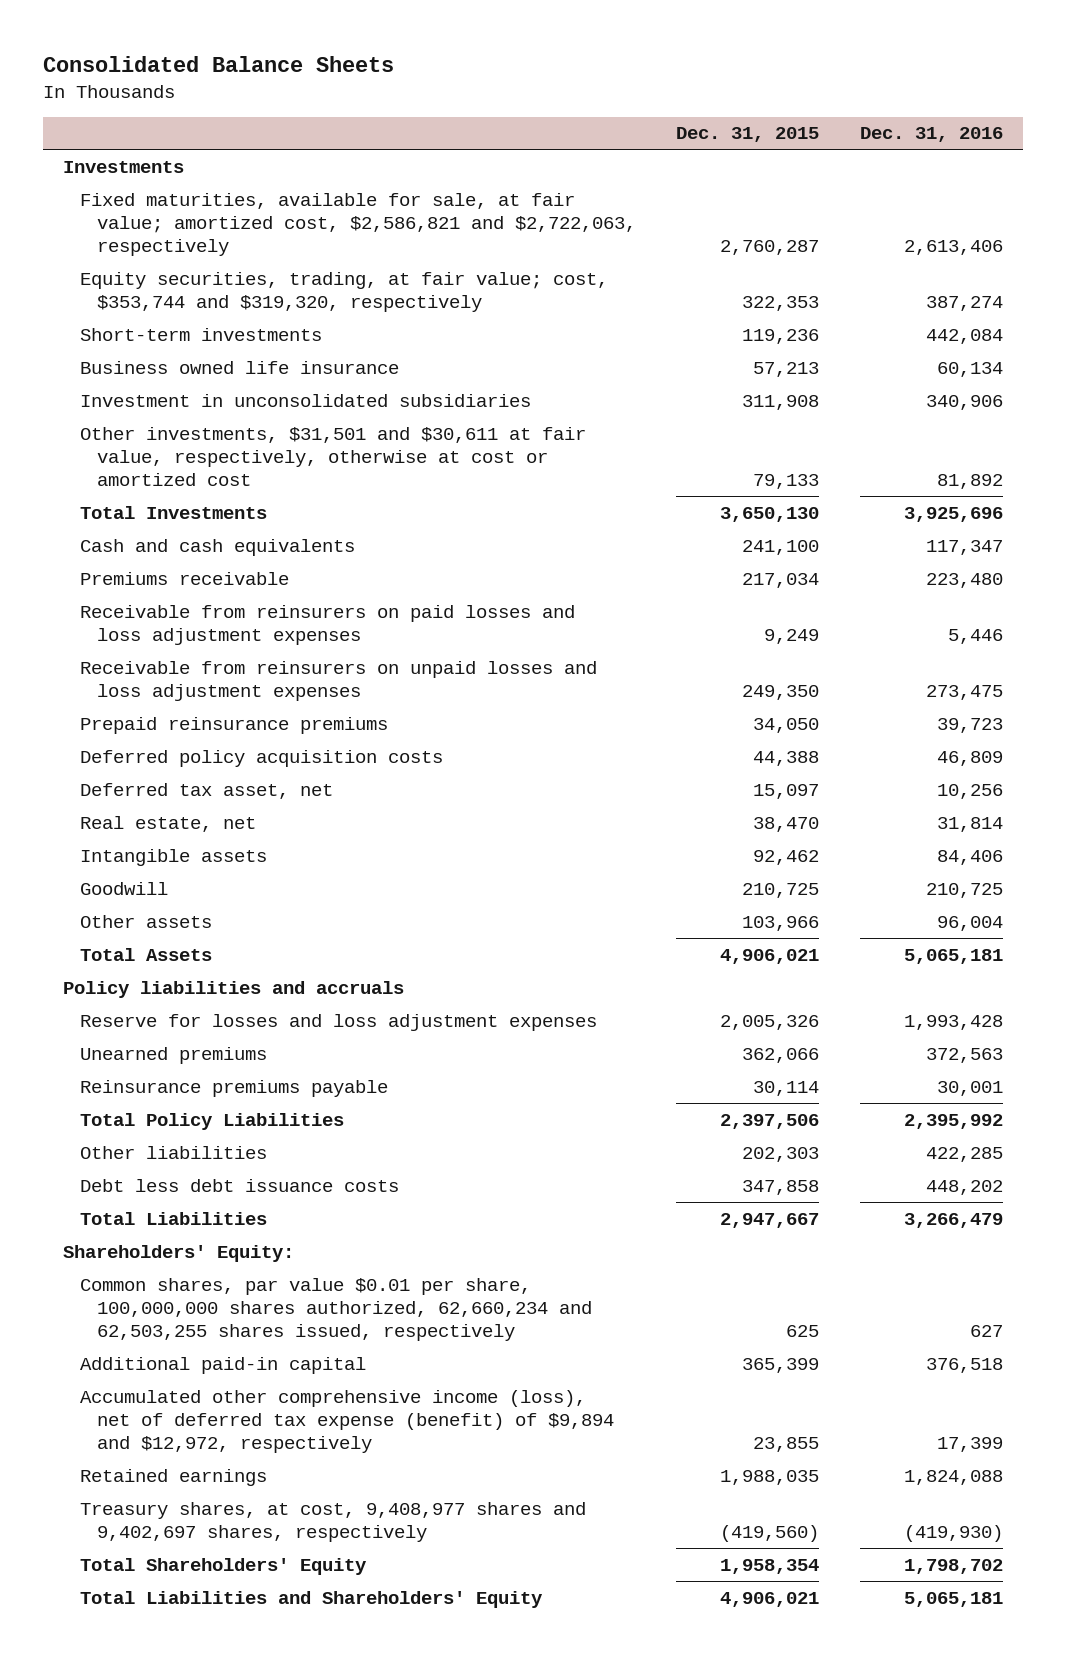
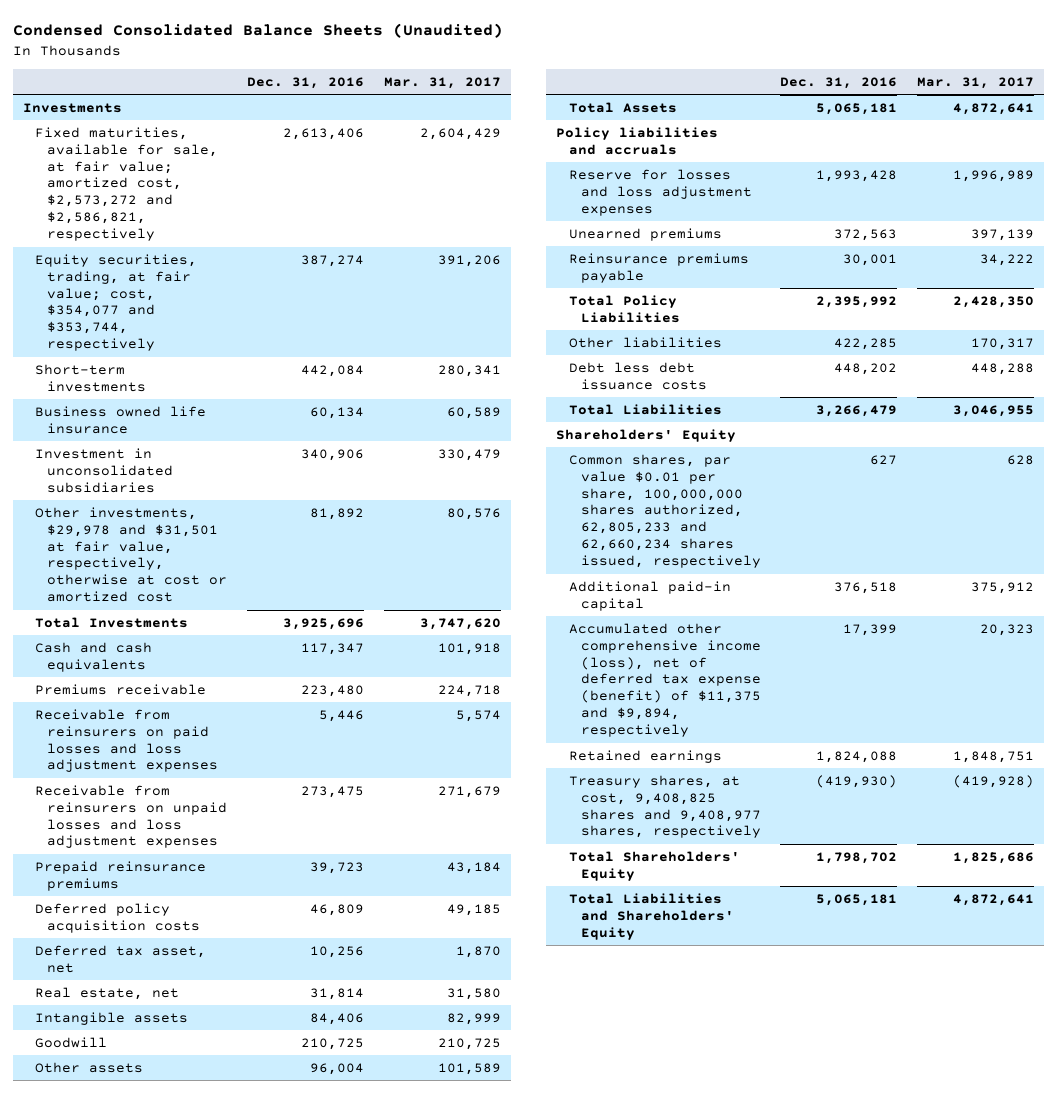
[42,56,394,73] Consolidated Balance Sheets -> [13,23,504,39] Condensed Consolidated Balance Sheets (Unaudited)
[676,127,820,143] Dec. 31, 2015 -> none
none -> [383,76,501,89] Mar. 31, 2017
[79,192,636,256] Fixed maturities, available for sale, at fair value; amortized cost, $2,586,821 and $2,722,063, respectively -> [35,126,219,242] Fixed maturities, available for sale, at fair value; amortized cost, $2,573,272 and $2,586,821, respectively
[79,271,608,312] Equity securities, trading, at fair value; cost, $353,744 and $319,320, respectively -> [35,253,198,352] Equity securities, trading, at fair value; cost, $354,077 and $353,744, respectively
[79,426,586,486] Other investments, $31,501 and $30,611 at fair value, respectively, otherwise at cost or amortized cost -> [35,506,228,603] Other investments, $29,978 and $31,501 at fair value, respectively, otherwise at cost or amortized cost
[63,1244,295,1262] Shareholders' Equity: -> [556,428,737,442] Shareholders' Equity
[79,1277,592,1341] Common shares, par value $0.01 per share, 100,000,000 shares authorized, 62,660,234 and 62,503,255 shares issued, respectively -> [568,453,761,569] Common shares, par value $0.01 per share, 100,000,000 shares authorized, 62,805,233 and 62,660,234 shares issued, respectively
[79,1389,614,1453] Accumulated other comprehensive income (loss), net of deferred tax expense (benefit) of $9,894 and $12,972, respectively -> [568,622,761,738] Accumulated other comprehensive income (loss), net of deferred tax expense (benefit) of $11,375 and $9,894, respectively
[79,1501,586,1542] Treasury shares, at cost, 9,408,977 shares and 9,402,697 shares, respectively -> [568,774,761,839] Treasury shares, at cost, 9,408,825 shares and 9,408,977 shares, respectively

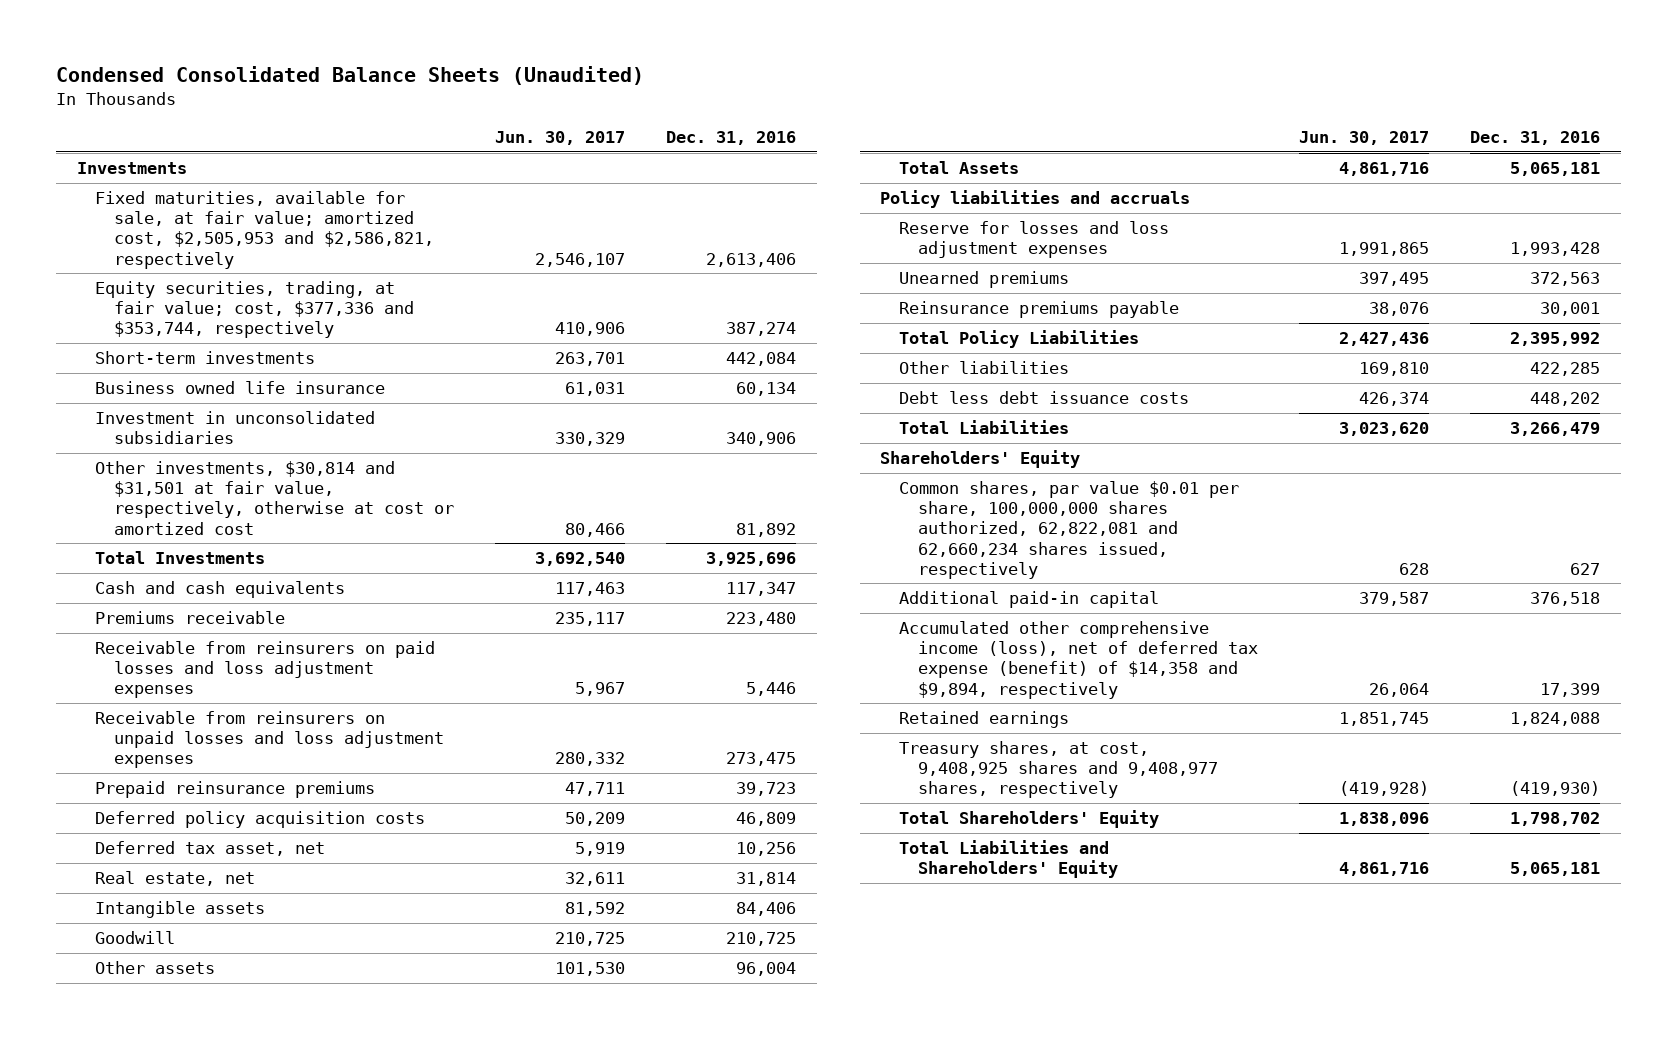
[383,76,501,89] Mar. 31, 2017 -> none
none -> [495,131,626,146] Jun. 30, 2017
[35,126,219,242] Fixed maturities, available for sale, at fair value; amortized cost, $2,573,272 and $2,586,821, respectively -> [95,190,434,269] Fixed maturities, available for sale, at fair value; amortized cost, $2,505,953 and $2,586,821, respectively
[35,253,198,352] Equity securities, trading, at fair value; cost, $354,077 and $353,744, respectively -> [95,280,414,339] Equity securities, trading, at fair value; cost, $377,336 and $353,744, respectively
[35,506,228,603] Other investments, $29,978 and $31,501 at fair value, respectively, otherwise at cost or amortized cost -> [95,460,454,535] Other investments, $30,814 and $31,501 at fair value, respectively, otherwise at cost or amortized cost
[568,453,761,569] Common shares, par value $0.01 per share, 100,000,000 shares authorized, 62,805,233 and 62,660,234 shares issued, respectively -> [898,480,1239,579] Common shares, par value $0.01 per share, 100,000,000 shares authorized, 62,822,081 and 62,660,234 shares issued, respectively
[568,622,761,738] Accumulated other comprehensive income (loss), net of deferred tax expense (benefit) of $11,375 and $9,894, respectively -> [898,620,1258,699] Accumulated other comprehensive income (loss), net of deferred tax expense (benefit) of $14,358 and $9,894, respectively
[568,774,761,839] Treasury shares, at cost, 9,408,825 shares and 9,408,977 shares, respectively -> [898,740,1218,799] Treasury shares, at cost, 9,408,925 shares and 9,408,977 shares, respectively

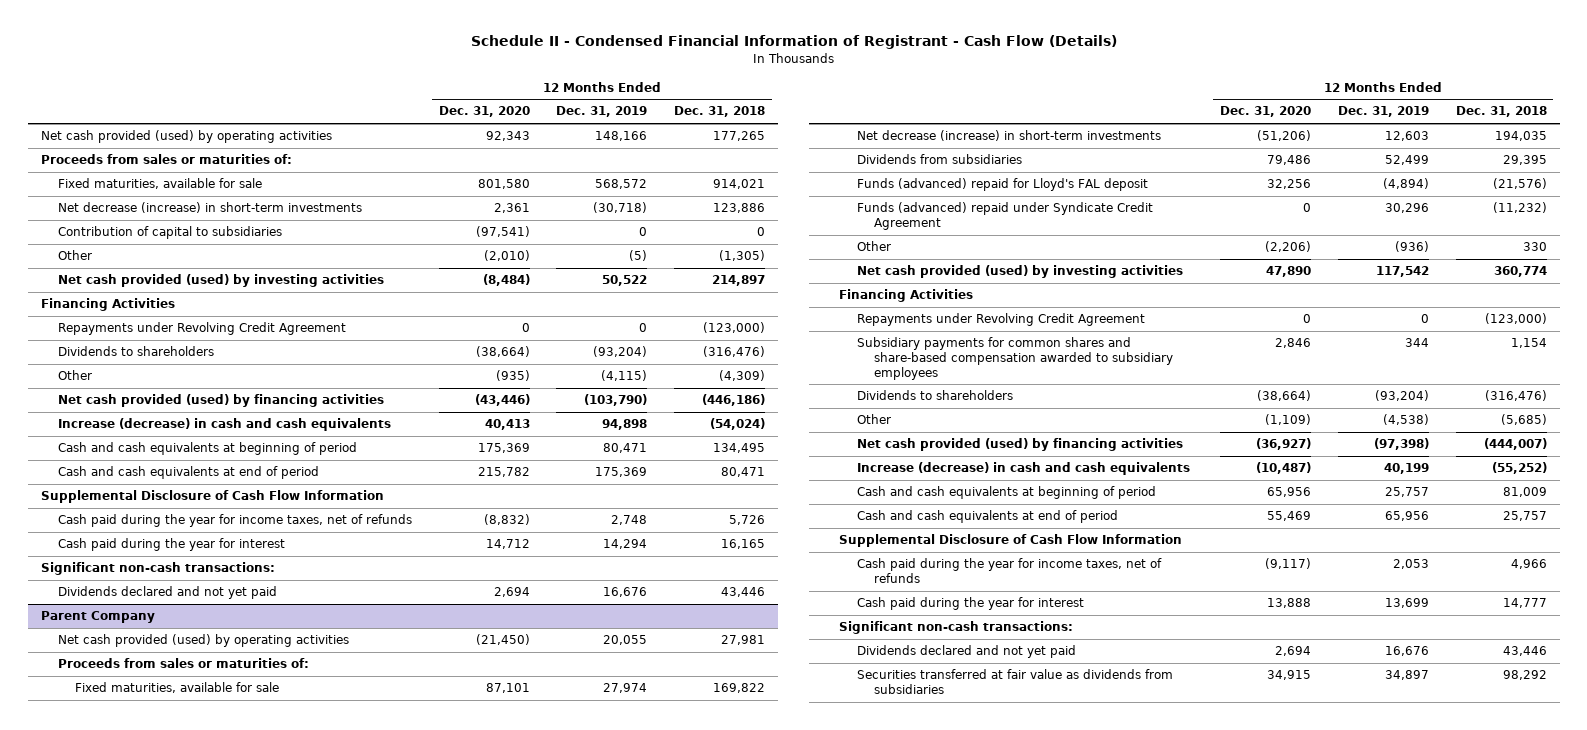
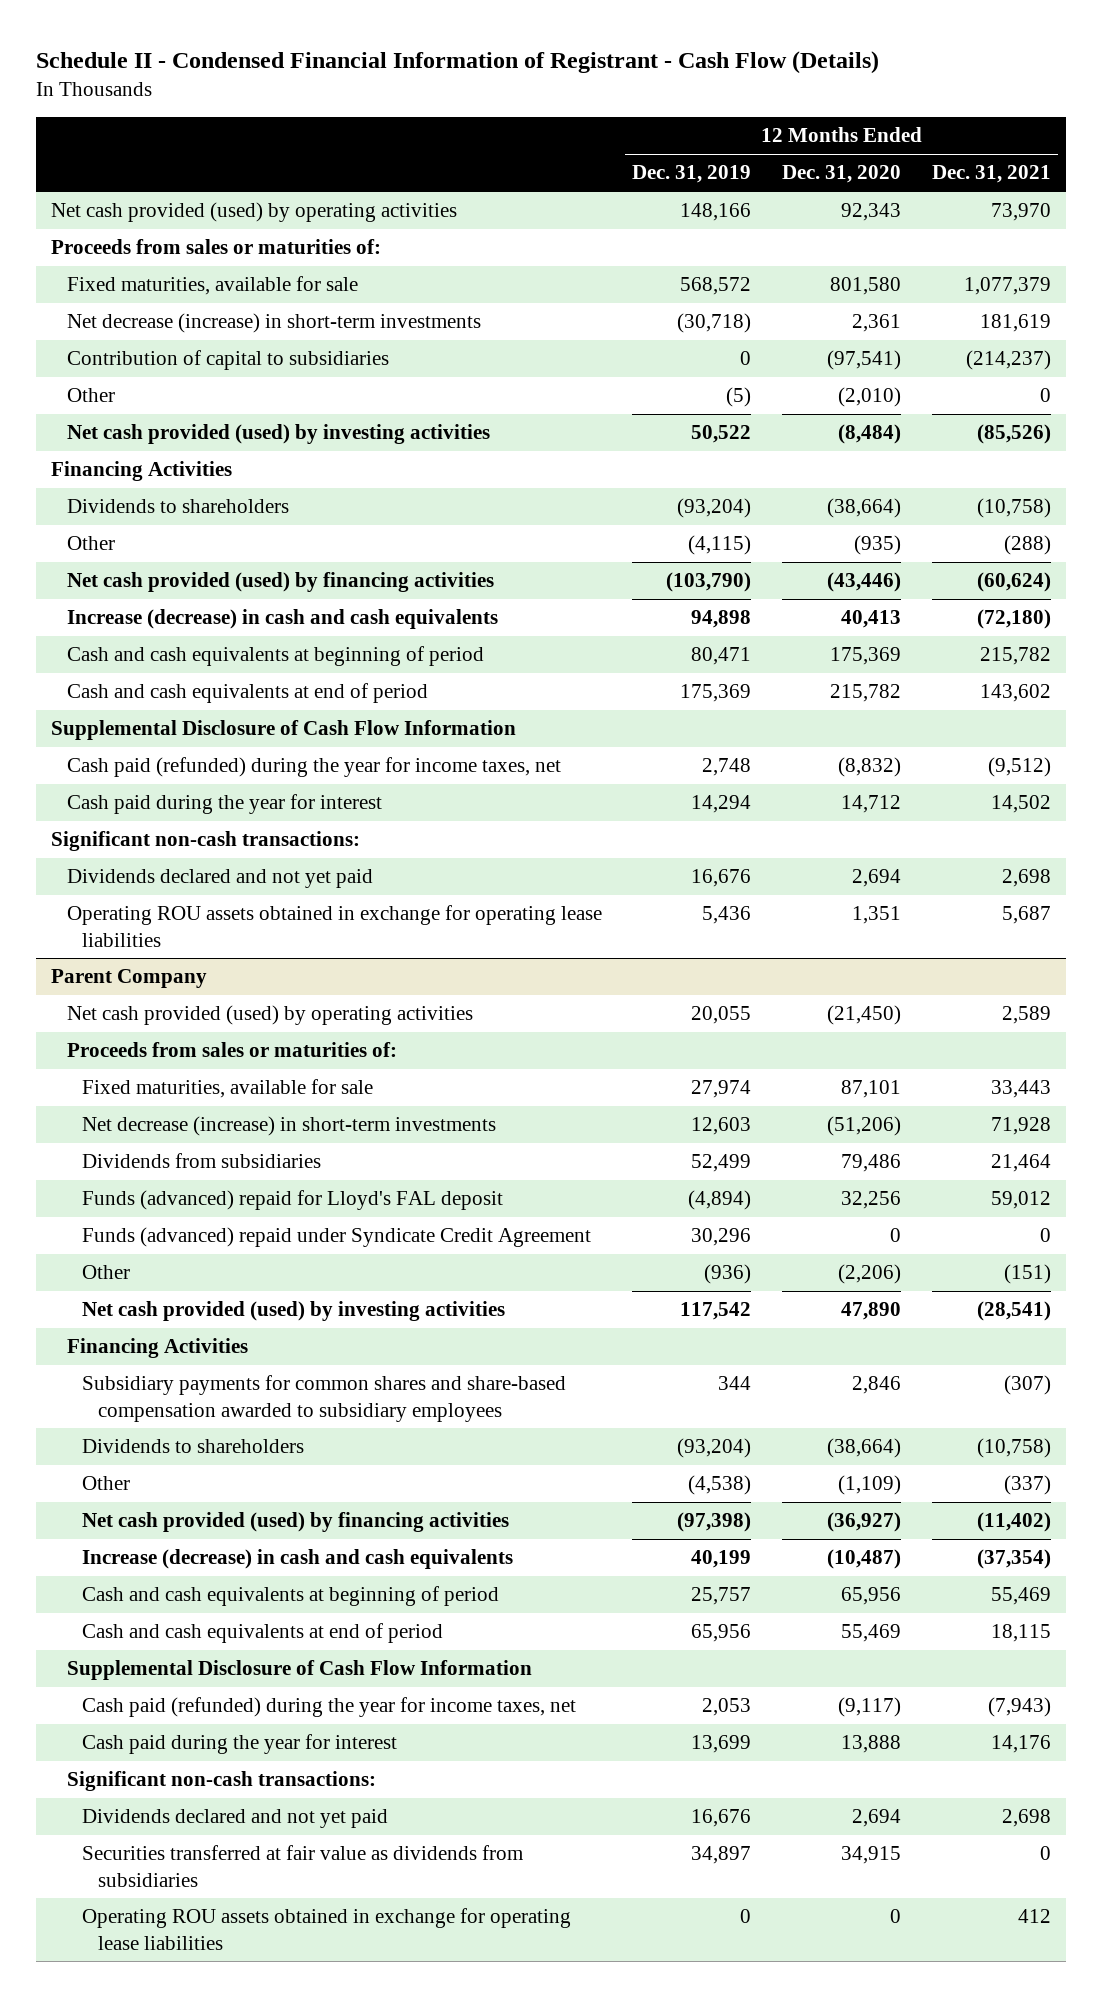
[674,106,766,118] Dec. 31, 2018 -> none
none -> [931,165,1051,184] Dec. 31, 2021
[58,322,347,336] Repayments under Revolving Credit Agreement -> none
[58,514,413,528] Cash paid during the year for income taxes, net of refunds -> [66,757,561,778] Cash paid (refunded) during the year for income taxes, net
none -> [66,905,602,947] Operating ROU assets obtained in exchange for operating lease liabilities
[856,313,1145,327] Repayments under Revolving Credit Agreement -> none
[856,558,1162,584] Cash paid during the year for income taxes, net of refunds -> [82,1697,577,1718] Cash paid (refunded) during the year for income taxes, net
none -> [82,1908,572,1950] Operating ROU assets obtained in exchange for operating lease liabilities

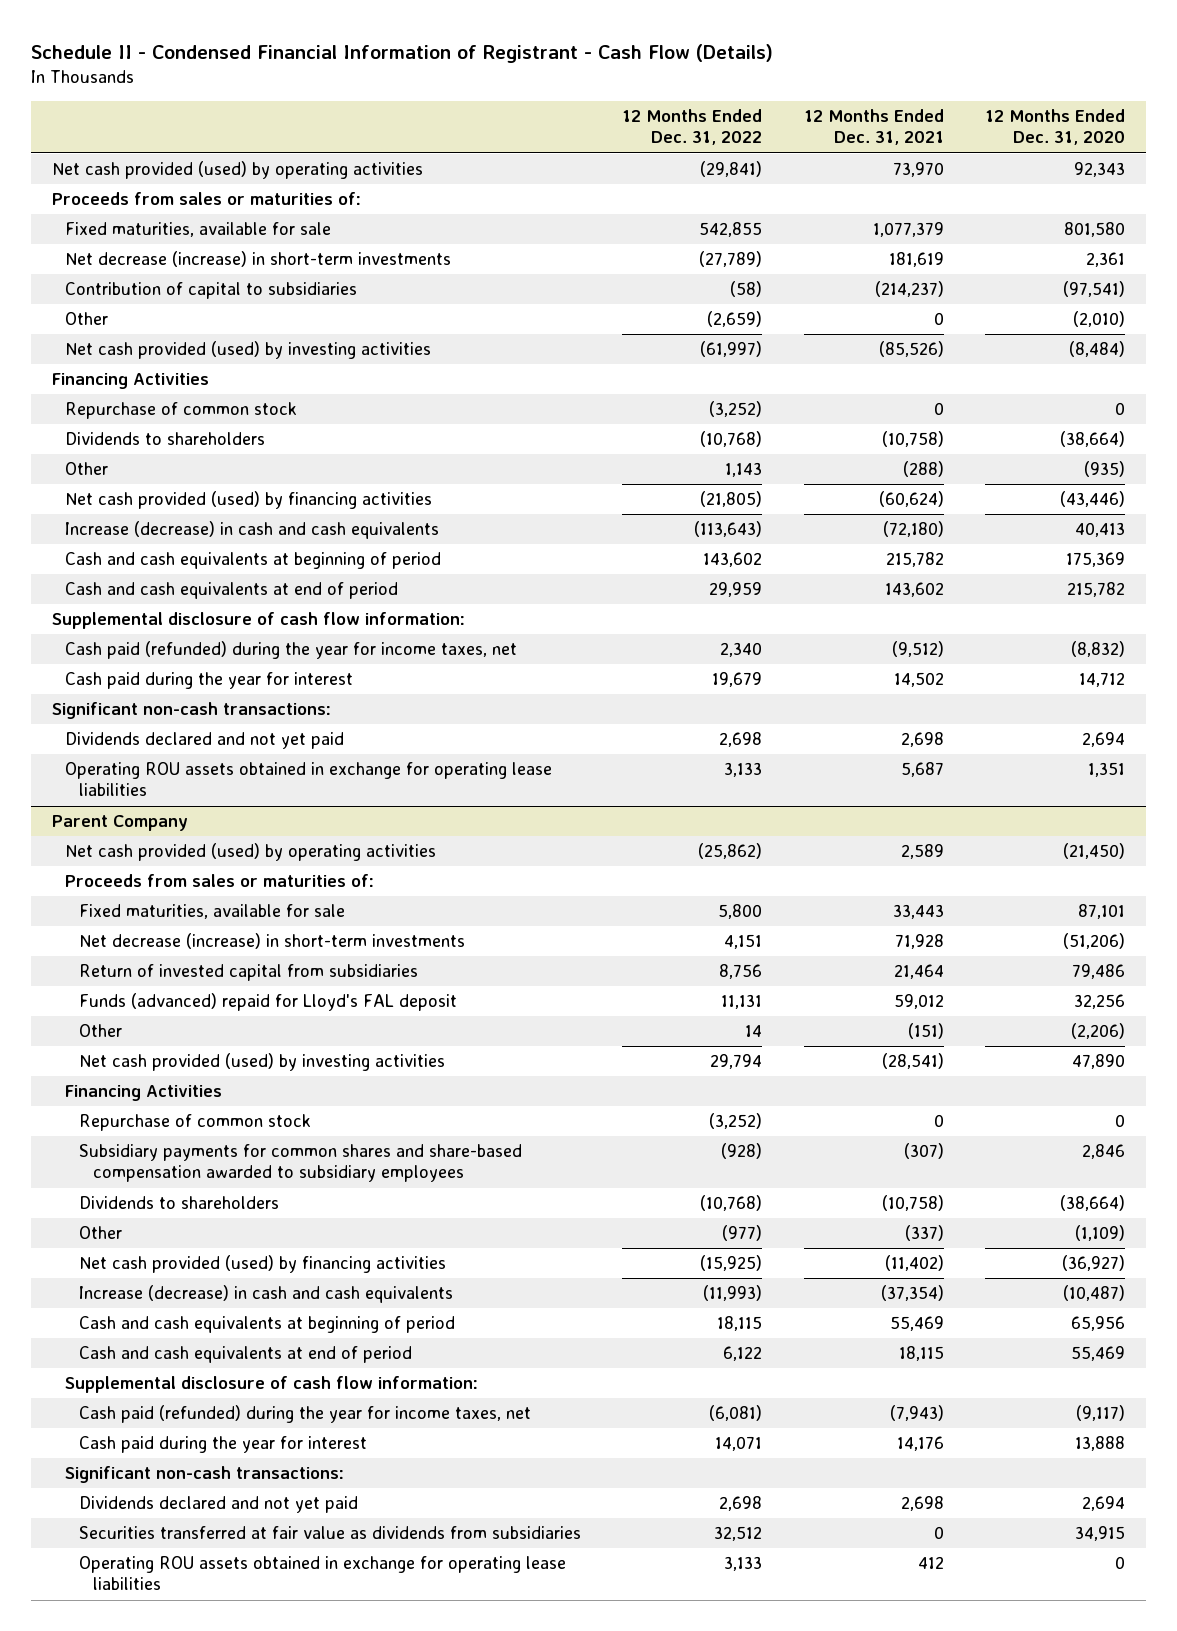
[632,165,752,184] Dec. 31, 2019 -> none
none -> [622,109,763,146] 12 Months Ended Dec. 31, 2022
none -> [65,402,298,420] Repurchase of common stock
[50,720,516,741] Supplemental Disclosure of Cash Flow Information -> [51,612,465,630] Supplemental disclosure of cash flow information:
[82,1153,322,1169] Dividends from subsidiaries -> [79,964,419,982] Return of invested capital from subsidiaries
[82,1227,592,1248] Funds (advanced) repaid under Syndicate Credit Agreement -> none
none -> [79,1114,312,1132] Repurchase of common stock
[66,1660,532,1681] Supplemental Disclosure of Cash Flow Information -> [65,1376,479,1394] Supplemental disclosure of cash flow information:

